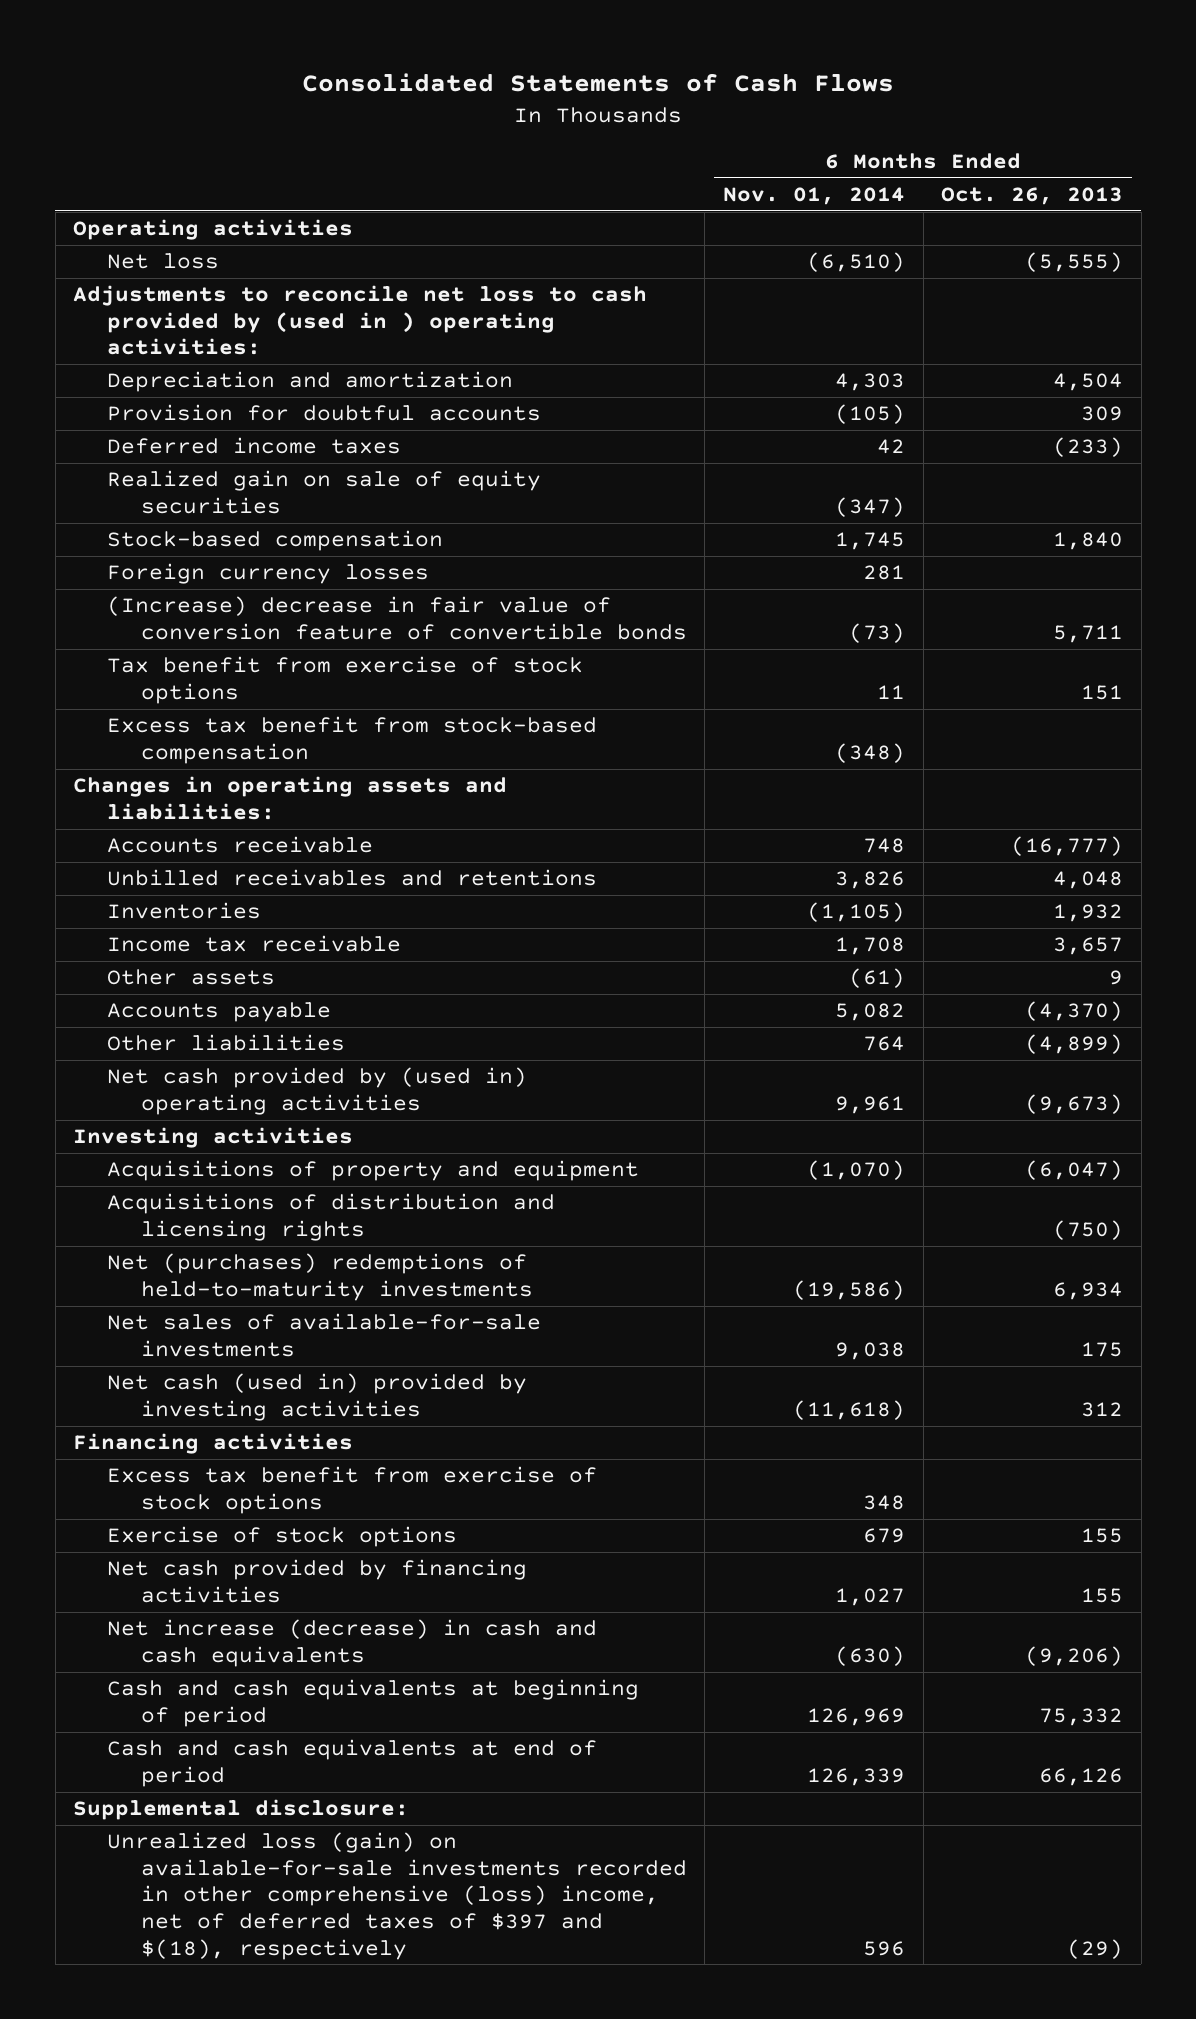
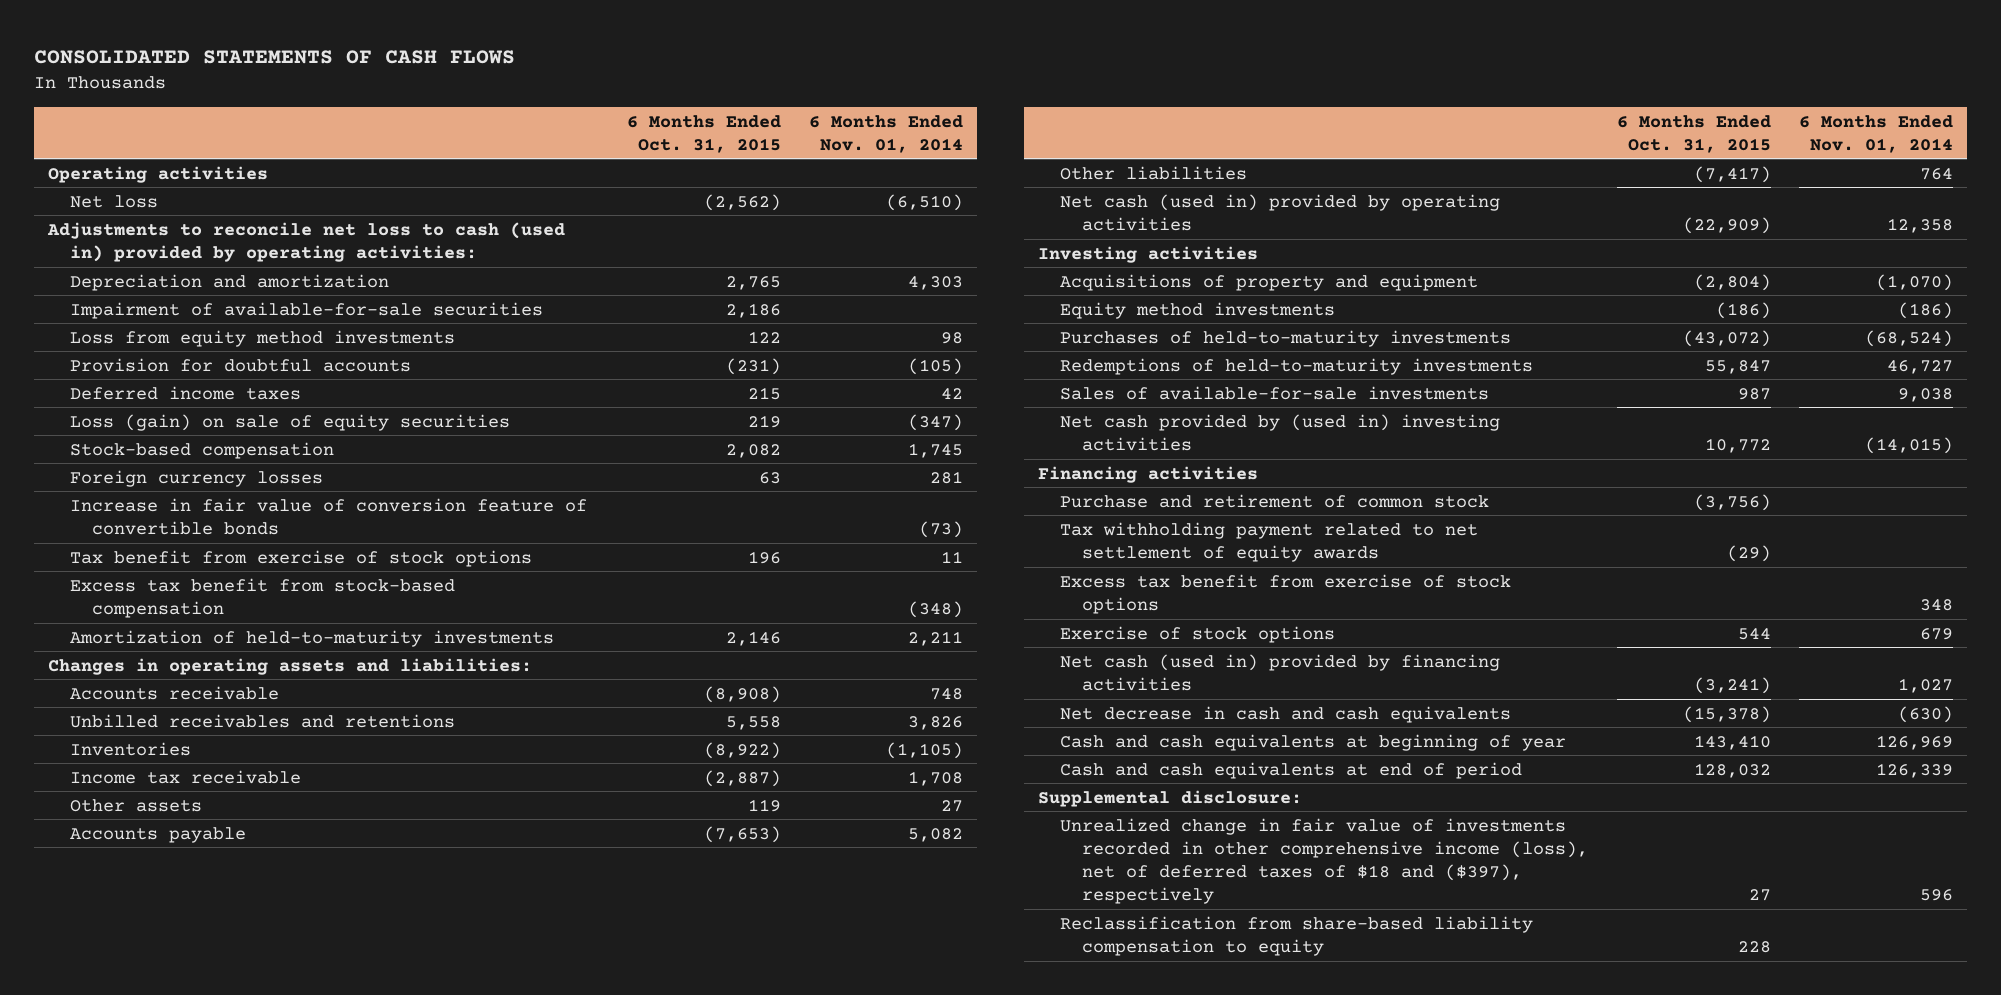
[302,72,895,92] Consolidated Statements of Cash Flows -> [33,49,515,64] CONSOLIDATED STATEMENTS OF CASH FLOWS
[941,186,1124,205] Oct. 26, 2013 -> none
none -> [626,114,781,153] 6 Months Ended Oct. 31, 2015
[73,285,648,356] Adjustments to reconcile net loss to cash provided by (used in ) operating activities: -> [46,221,565,262] Adjustments to reconcile net loss to cash (used in) provided by operating activities:
none -> [70,301,544,319] Impairment of available-for-sale securities
none -> [70,329,456,347] Loss from equity method investments
[106,470,541,514] Realized gain on sale of equity securities -> [70,413,511,431] Loss (gain) on sale of equity securities
[106,596,687,640] (Increase) decrease in fair value of conversion feature of convertible bonds -> [70,497,588,535] Increase in fair value of conversion feature of convertible bonds
none -> [70,629,555,647] Amortization of held-to-maturity investments
[848,968,905,989] (61) -> [940,799,963,812] 27
[106,1067,527,1115] Net cash provided by (used in) operating activities -> [1060,193,1501,231] Net cash (used in) provided by operating activities
[834,1095,905,1114] 9,961 -> [1886,217,1953,233] 12,358
[106,1193,555,1241] Acquisitions of distribution and licensing rights -> none
none -> [1060,301,1336,319] Equity method investments
none -> [1060,329,1512,347] Purchases of held-to-maturity investments
[106,1253,533,1301] Net (purchases) redemptions of held-to-maturity investments -> [1060,357,1534,375] Redemptions of held-to-maturity investments
[792,1279,905,1300] (19,586) -> [1886,359,1953,374] 46,727
[106,1313,541,1357] Net sales of available-for-sale investments -> [1060,385,1490,400] Sales of available-for-sale investments
[106,1373,527,1421] Net cash (used in) provided by investing activities -> [1060,413,1501,451] Net cash provided by (used in) investing activities
[792,1399,905,1420] (11,618) -> [1864,436,1953,454] (14,015)
none -> [1060,493,1490,508] Purchase and retirement of common stock
none -> [1060,521,1479,562] Tax withholding payment related to net settlement of equity awards
[106,1559,527,1603] Net cash provided by financing activities -> [1060,653,1501,691] Net cash (used in) provided by financing activities
[106,1619,597,1667] Net increase (decrease) in cash and cash equivalents -> [1060,705,1512,723] Net decrease in cash and cash equivalents
[106,1679,639,1727] Cash and cash equivalents at beginning of period -> [1060,733,1567,751] Cash and cash equivalents at beginning of year
[106,1832,687,1960] Unrealized loss (gain) on available-for-sale investments recorded in other comprehensive (loss) income, net of deferred taxes of $397 and $(18), respectively -> [1060,817,1589,904] Unrealized change in fair value of investments recorded in other comprehensive income (loss), net of deferred taxes of $18 and ($397), respectively
none -> [1060,915,1534,956] Reclassification from share-based liability compensation to equity

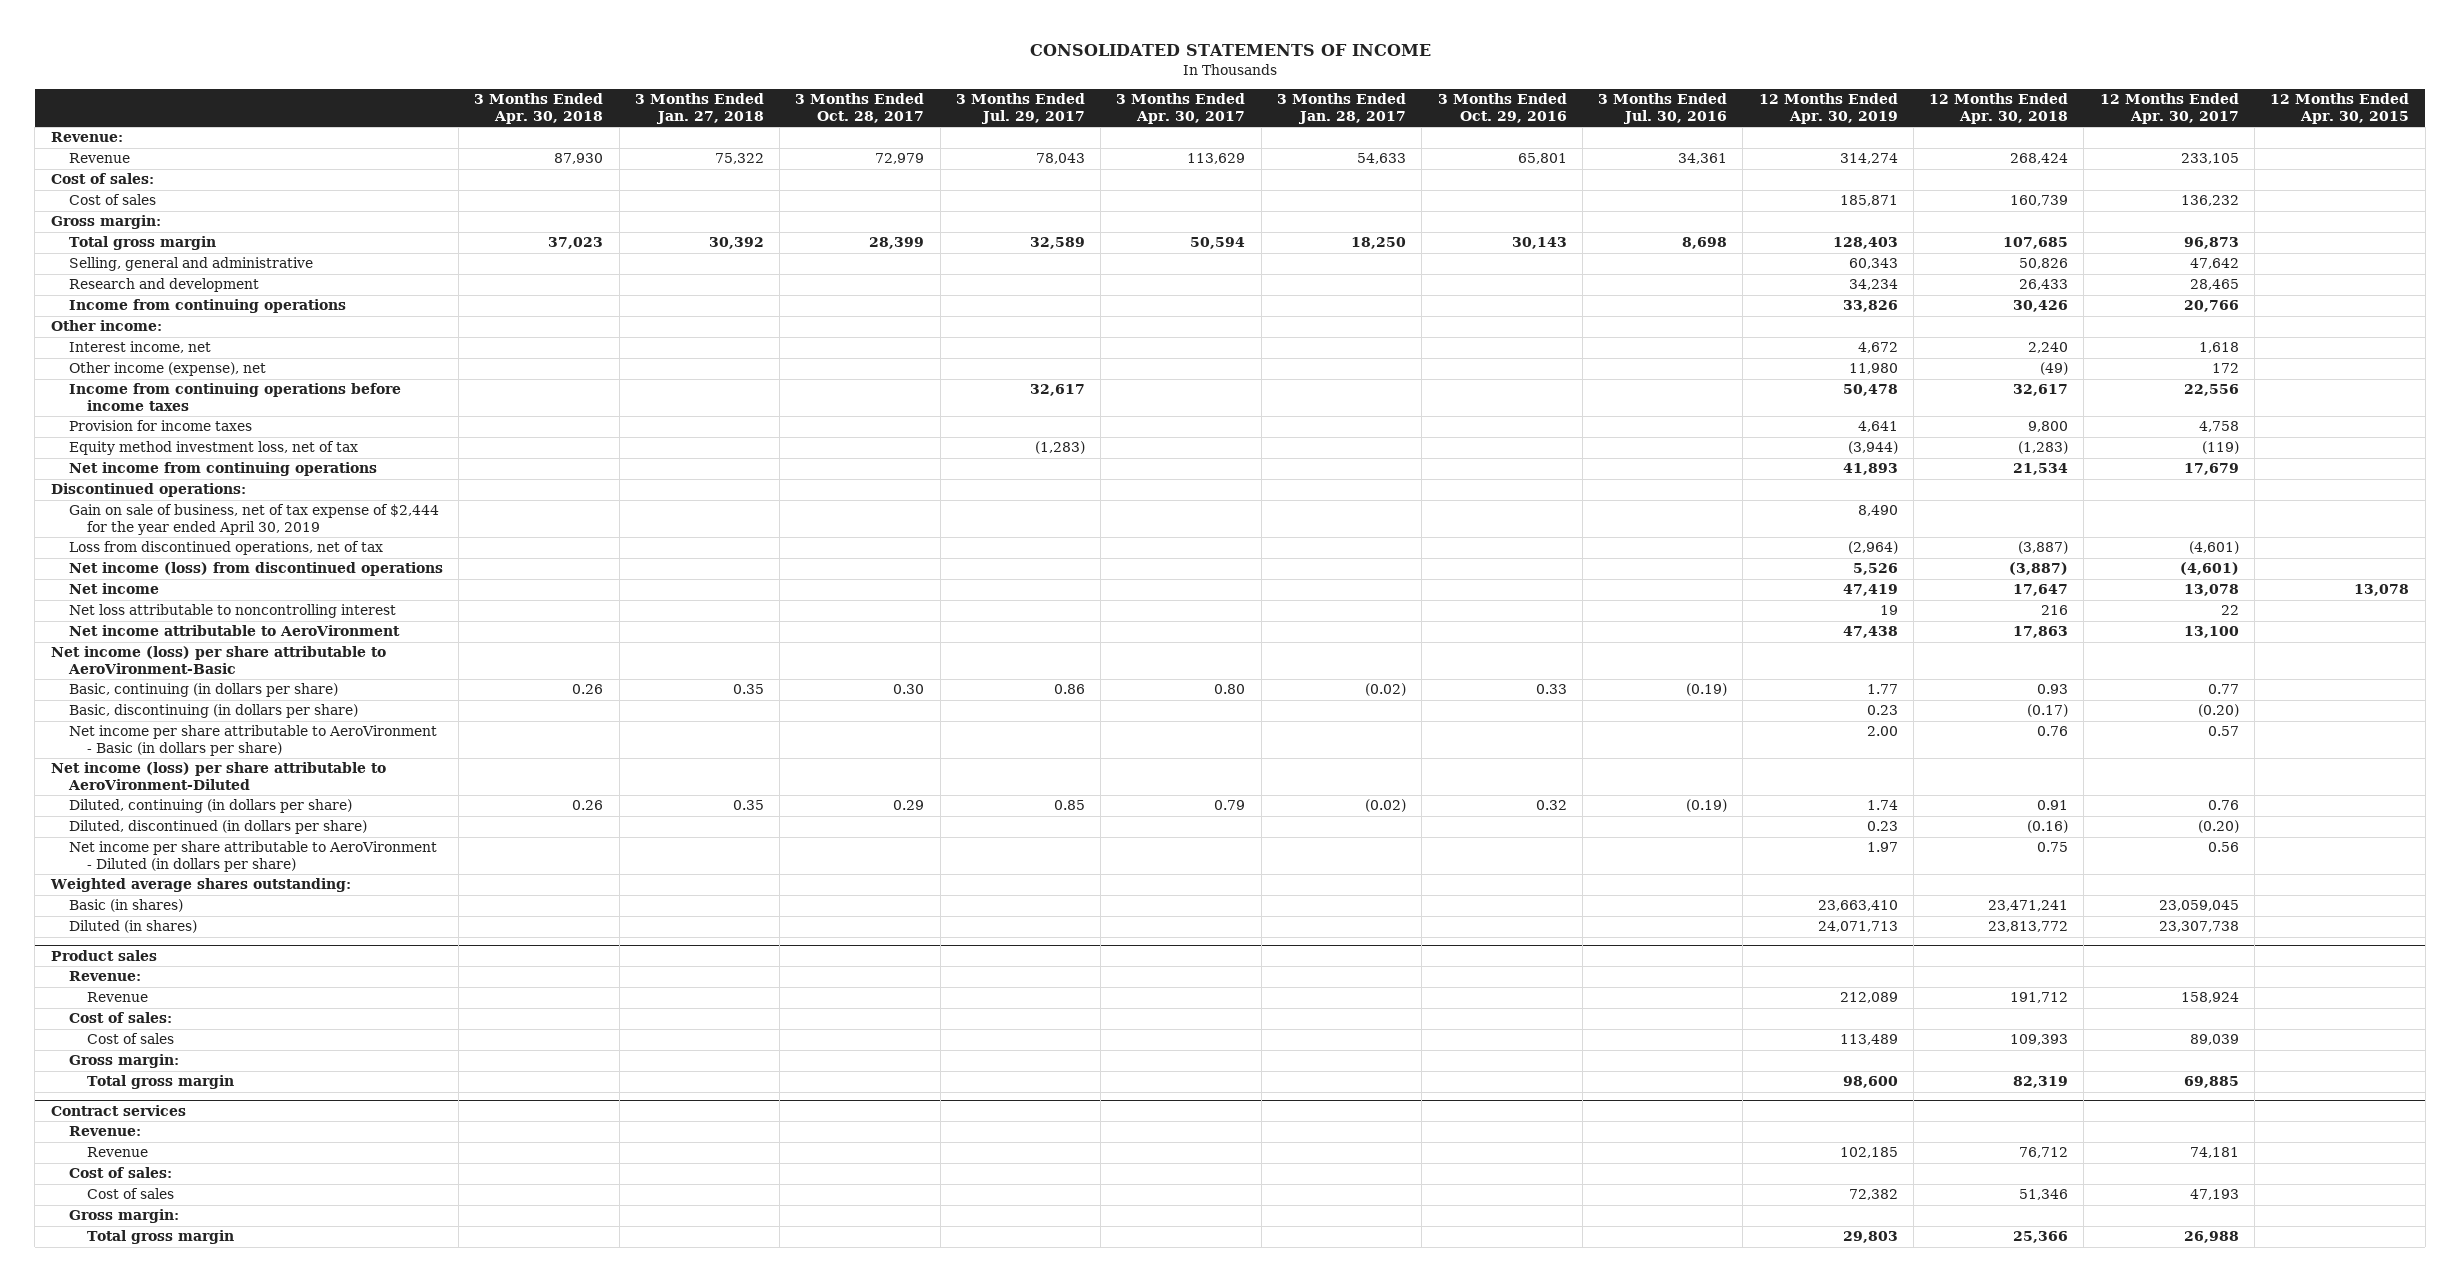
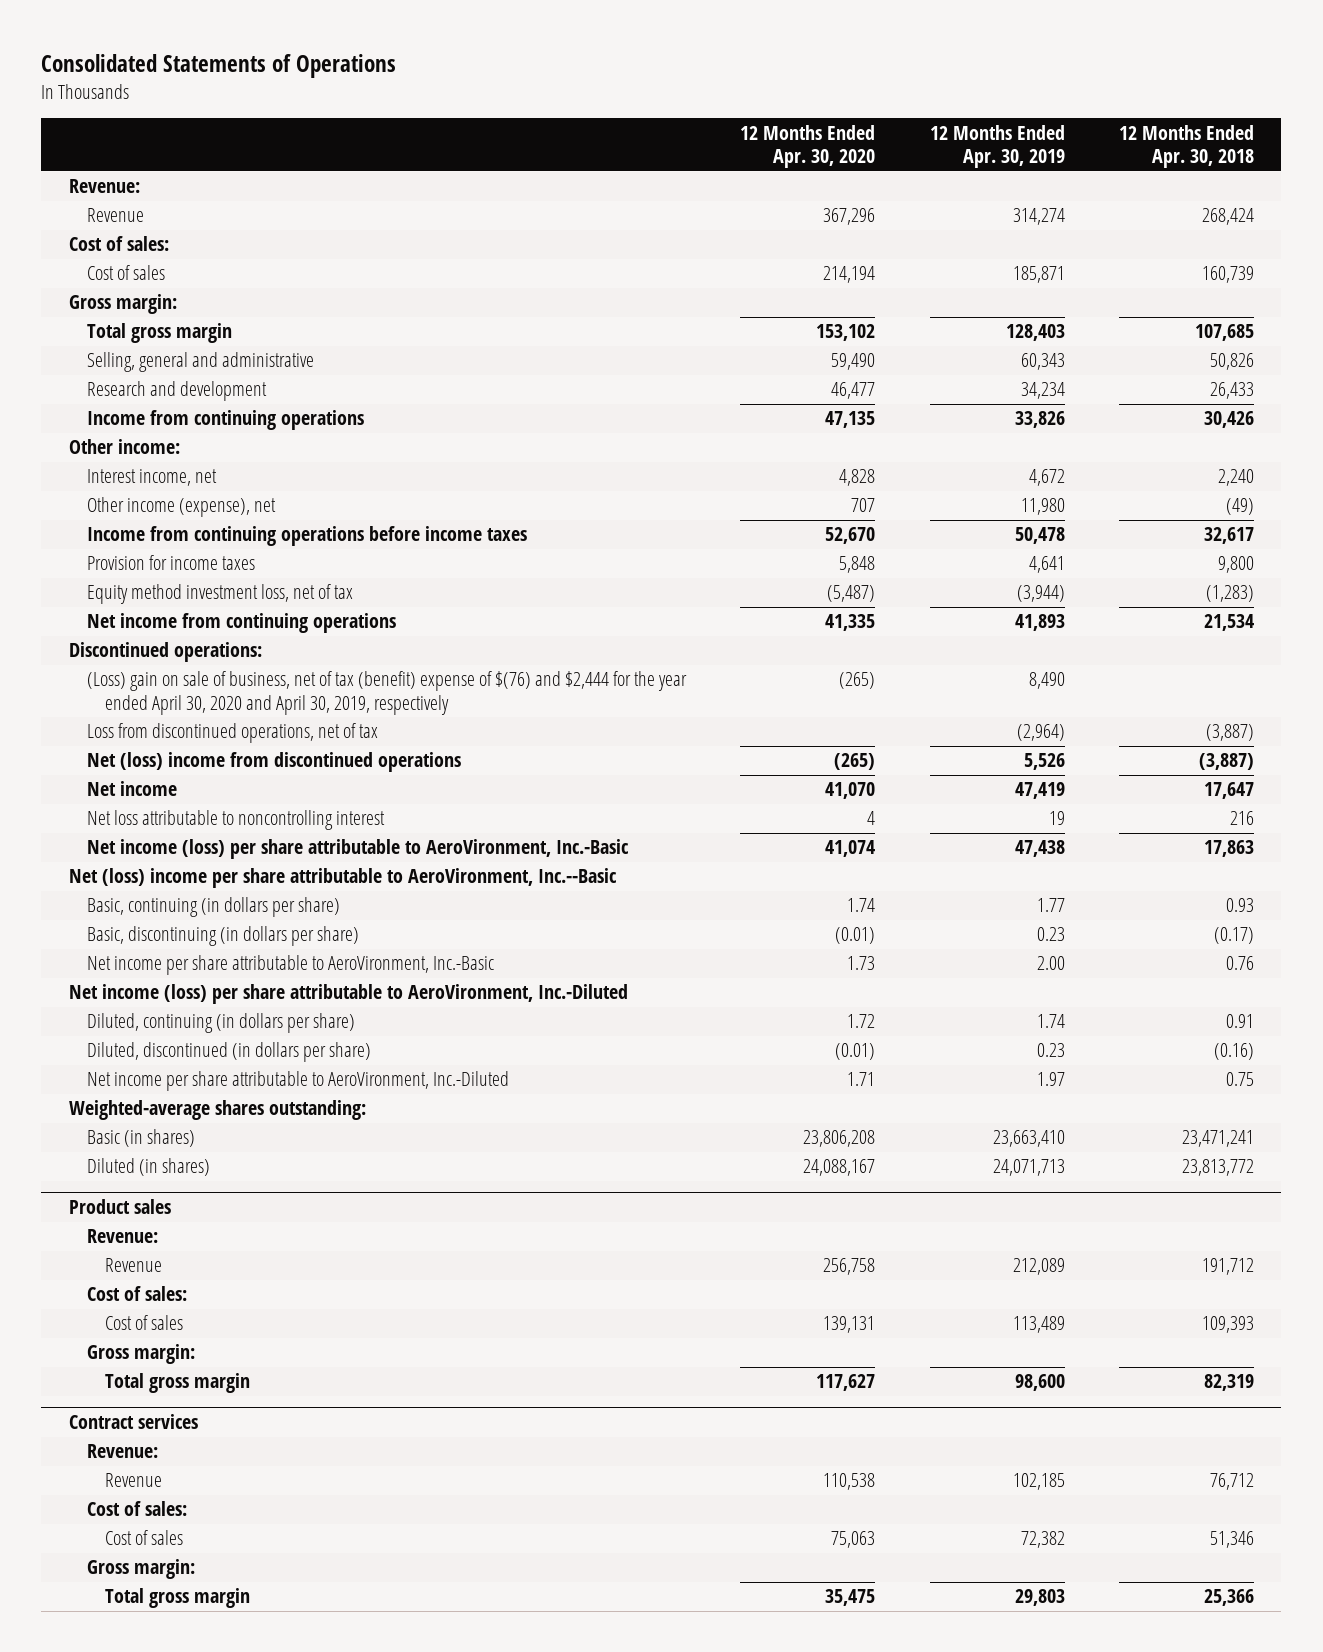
[1029,44,1431,57] CONSOLIDATED STATEMENTS OF INCOME -> [41,53,397,78] Consolidated Statements of Operations
[474,93,604,124] 3 Months Ended Apr. 30, 2018 -> none
[634,93,764,124] 3 Months Ended Jan. 27, 2018 -> none
[795,93,925,123] 3 Months Ended Oct. 28, 2017 -> none
[955,93,1085,124] 3 Months Ended Jul. 29, 2017 -> none
[1116,93,1246,124] 3 Months Ended Apr. 30, 2017 -> none
[1276,93,1406,124] 3 Months Ended Jan. 28, 2017 -> none
[1437,93,1567,123] 3 Months Ended Oct. 29, 2016 -> none
[1598,93,1728,124] 3 Months Ended Jul. 30, 2016 -> none
[2099,93,2239,124] 12 Months Ended Apr. 30, 2017 -> none
[2270,93,2410,124] 12 Months Ended Apr. 30, 2015 -> none
none -> [740,124,876,169] 12 Months Ended Apr. 30, 2020
[68,504,439,536] Gain on sale of business, net of tax expense of $2,444 for the year ended April 30, 2019 -> [87,671,688,716] (Loss) gain on sale of business, net of tax (benefit) expense of $(76) and $2,444 for the year ended April 30, 2020 and April 30, 2019, respectively
[68,562,443,577] Net income (loss) from discontinued operations -> [87,752,462,773] Net (loss) income from discontinued operations
[68,625,400,637] Net income attributable to AeroVironment -> [87,839,630,860] Net income (loss) per share attributable to AeroVironment, Inc.-Basic
[50,646,386,675] Net income (loss) per share attributable to AeroVironment-Basic -> [68,868,617,889] Net (loss) income per share attributable to AeroVironment, Inc.--Basic
[68,725,437,757] Net income per share attributable to AeroVironment - Basic (in dollars per share) -> [87,955,495,976] Net income per share attributable to AeroVironment, Inc.-Basic
[50,762,386,791] Net income (loss) per share attributable to AeroVironment-Diluted -> [68,984,628,1005] Net income (loss) per share attributable to AeroVironment, Inc.-Diluted
[68,841,437,873] Net income per share attributable to AeroVironment - Diluted (in dollars per share) -> [87,1071,510,1092] Net income per share attributable to AeroVironment, Inc.-Diluted
[49,878,351,893] Weighted average shares outstanding: -> [68,1100,366,1121] Weighted-average shares outstanding:

